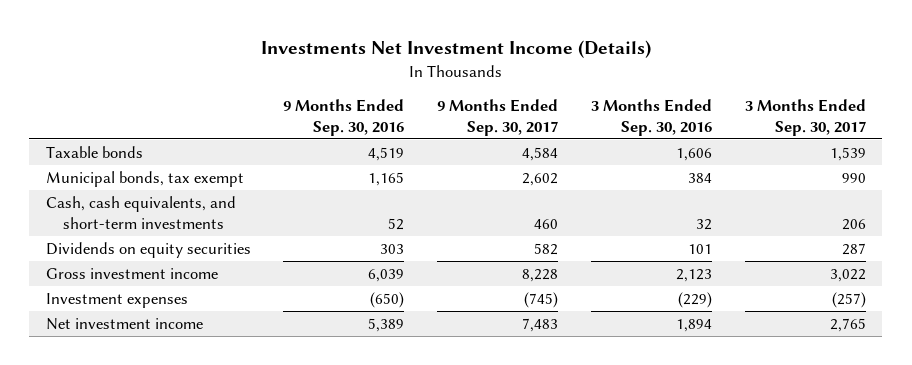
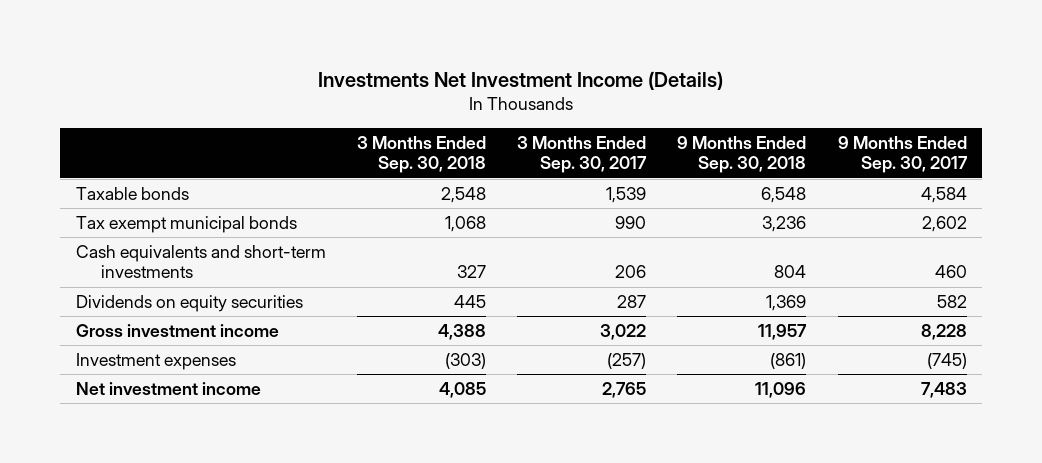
[283,98,405,136] 9 Months Ended Sep. 30, 2016 -> none
[591,98,713,136] 3 Months Ended Sep. 30, 2016 -> none
none -> [356,135,486,174] 3 Months Ended Sep. 30, 2018
none -> [677,135,807,174] 9 Months Ended Sep. 30, 2018
[45,171,244,188] Municipal bonds, tax exempt -> [75,215,297,233] Tax exempt municipal bonds
[45,196,236,229] Cash, cash equivalents, and short-term investments -> [75,244,326,279] Cash equivalents and short-term investments

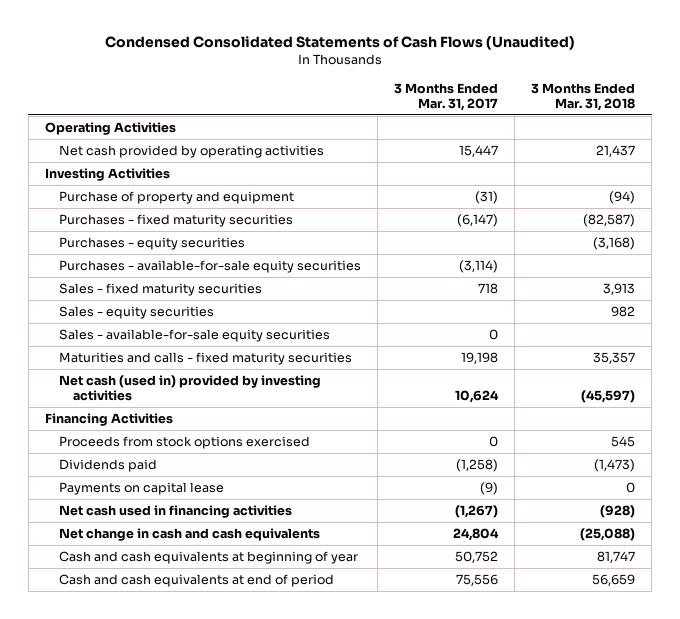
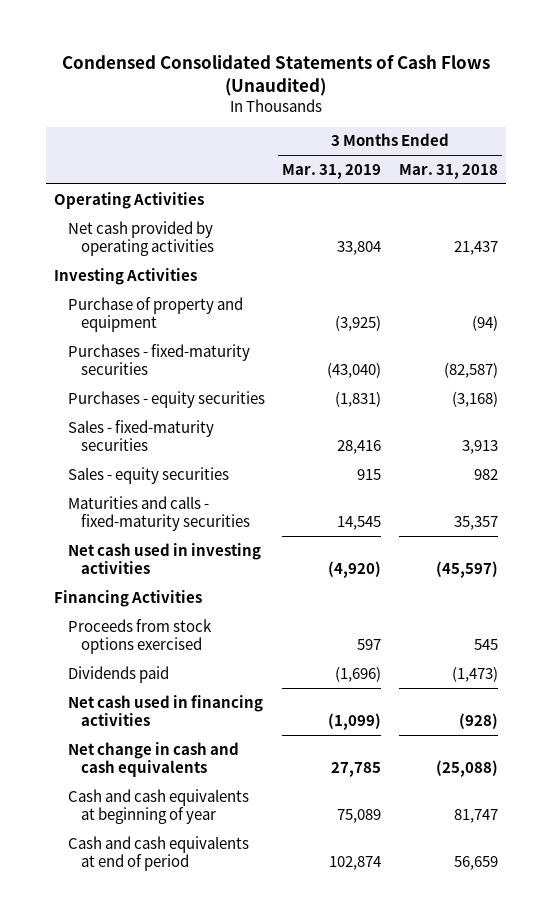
[393,82,498,111] 3 Months Ended Mar. 31, 2017 -> none
none -> [282,164,382,180] Mar. 31, 2019
[58,214,293,228] Purchases - fixed maturity securities -> [67,343,250,376] Purchases - fixed-maturity securities
[58,260,361,274] Purchases - available-for-sale equity securities -> none
[58,283,262,297] Sales - fixed maturity securities -> [67,419,214,452] Sales - fixed-maturity securities
[58,329,330,343] Sales - available-for-sale equity securities -> none
[58,352,352,366] Maturities and calls - fixed maturity securities -> [67,495,251,532] Maturities and calls - fixed-maturity securities
[58,375,321,402] Net cash (used in) provided by investing activities -> [67,542,261,575] Net cash used in investing activities
[58,482,224,496] Payments on capital lease -> none

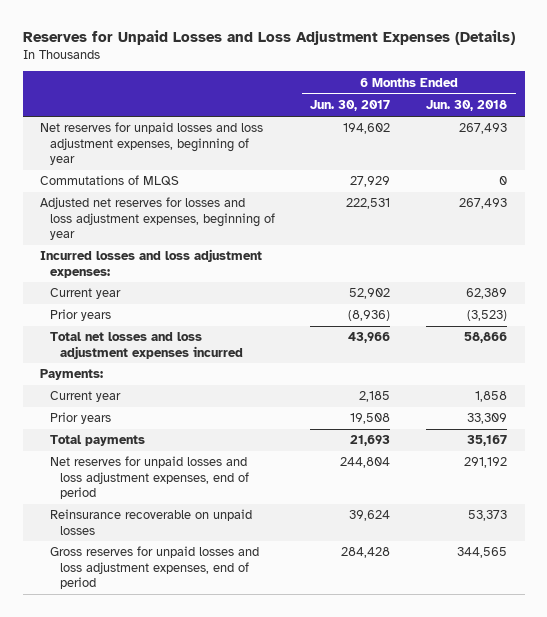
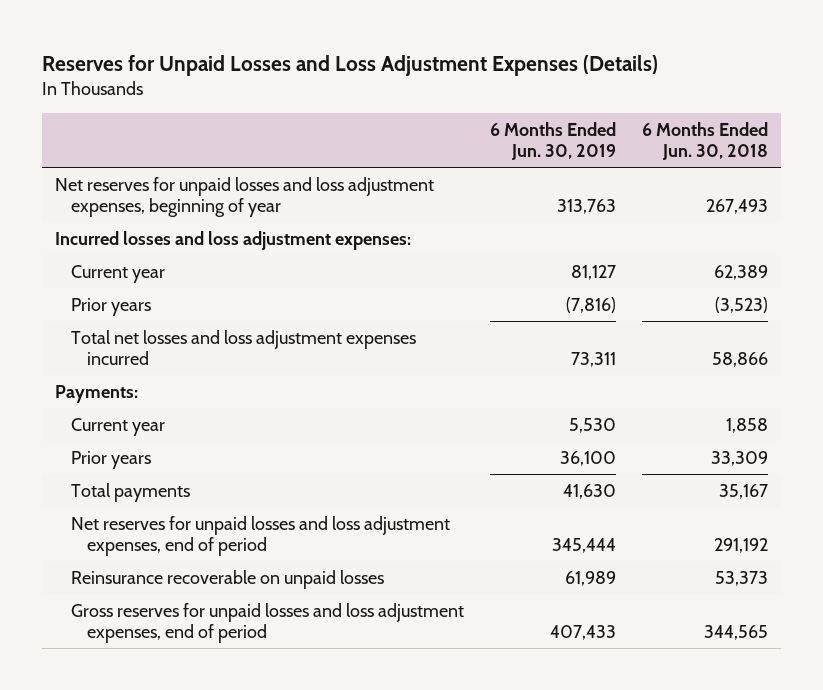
[310,100,391,112] Jun. 30, 2017 -> none
none -> [490,122,617,161] 6 Months Ended Jun. 30, 2019
[40,175,180,187] Commutations of MLQS -> none
[40,197,276,240] Adjusted net reserves for losses and loss adjustment expenses, beginning of year -> none

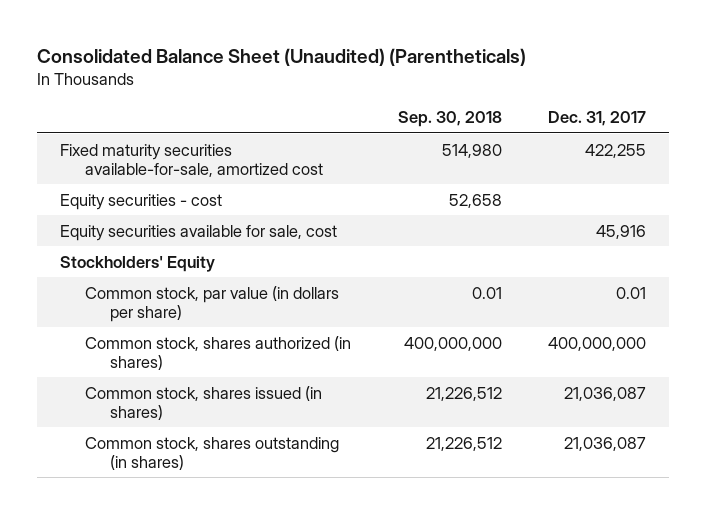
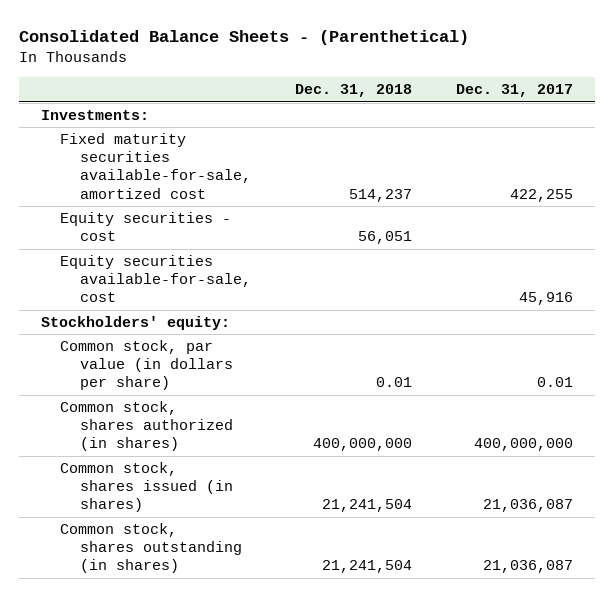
[36,47,526,66] Consolidated Balance Sheet (Unaudited) (Parentheticals) -> [19,30,470,46] Consolidated Balance Sheets - (Parenthetical)
[397,111,502,128] Sep. 30, 2018 -> none
none -> [294,84,412,98] Dec. 31, 2018
none -> [41,110,150,121] Investments:
[60,224,338,241] Equity securities available for sale, cost -> [60,255,251,303] Equity securities available-for-sale, cost
[60,255,216,272] Stockholders' Equity -> [41,316,231,331] Stockholders' equity:

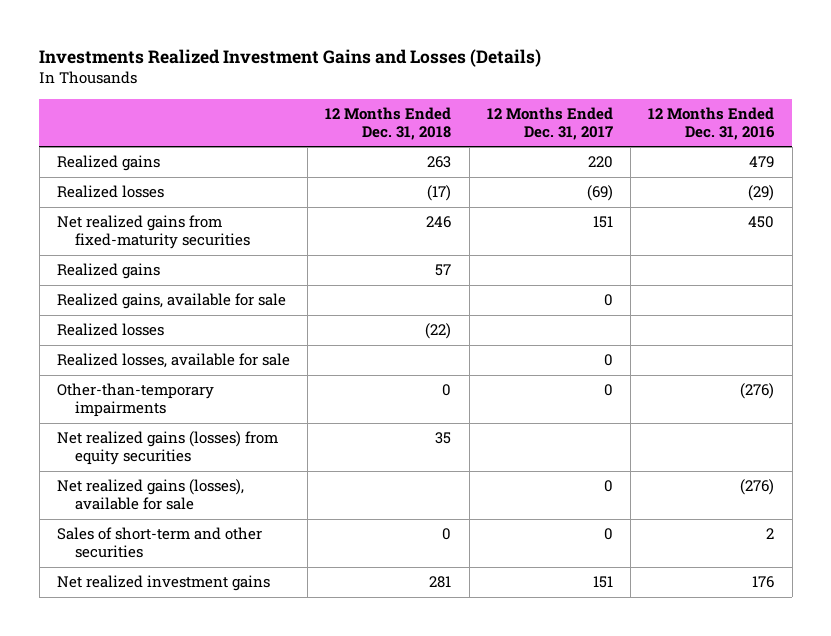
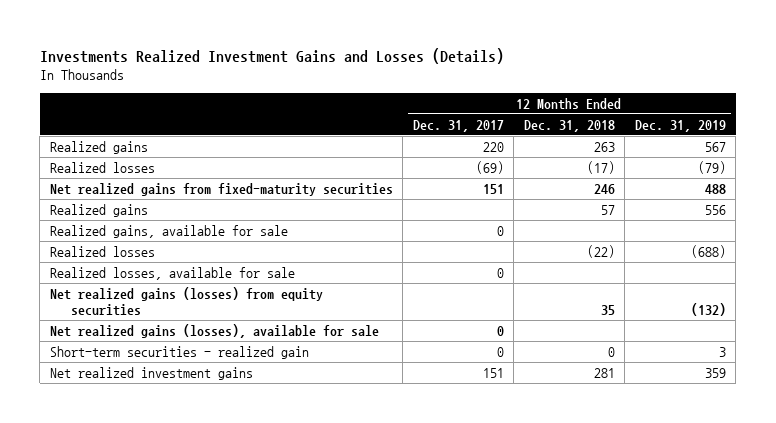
[648,107,776,140] 12 Months Ended Dec. 31, 2016 -> none
none -> [634,119,726,132] Dec. 31, 2019
[56,383,214,418] Other-than-temporary impairments -> none
[56,527,262,559] Sales of short-term and other securities -> [49,345,309,359] Short-term securities - realized gain

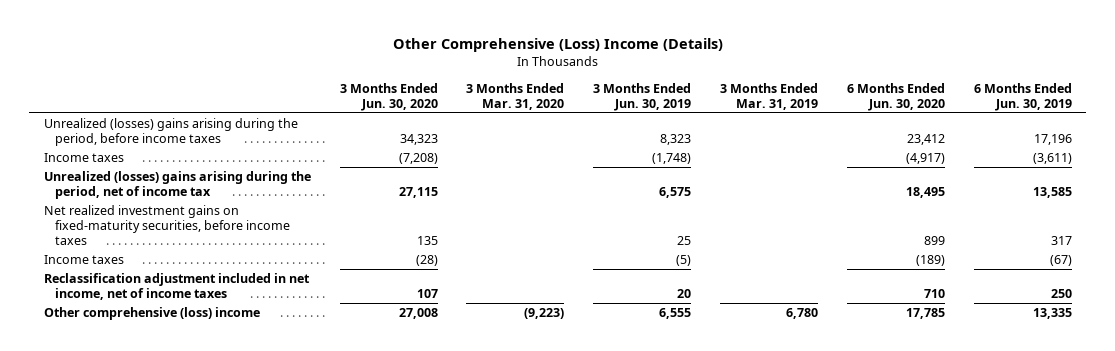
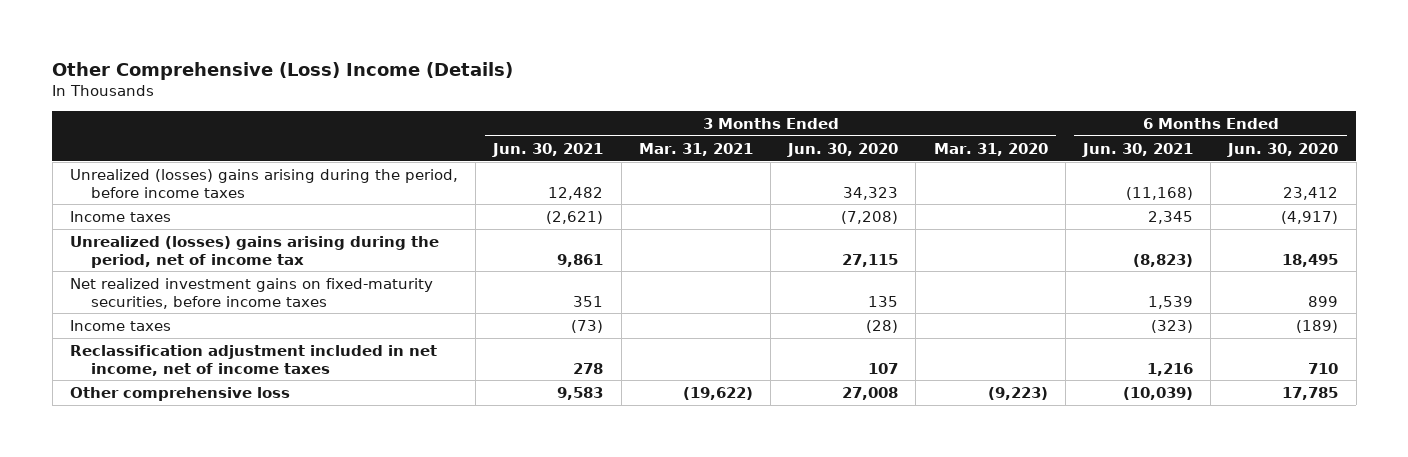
[593,82,692,112] 3 Months Ended Jun. 30, 2019 -> none
[720,82,819,111] 3 Months Ended Mar. 31, 2019 -> none
[973,82,1072,112] 6 Months Ended Jun. 30, 2019 -> none
none -> [492,142,604,157] Jun. 30, 2021
none -> [638,142,753,156] Mar. 31, 2021
none -> [1081,142,1193,157] Jun. 30, 2021
[43,306,260,320] Other comprehensive (loss) income -> [70,386,291,401] Other comprehensive loss

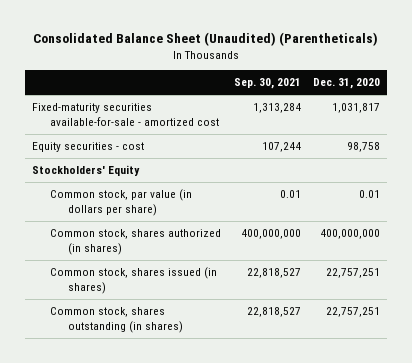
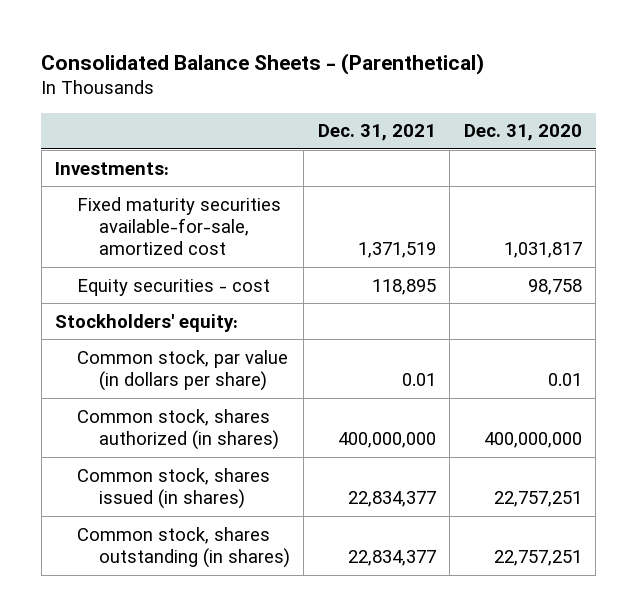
[32,32,378,47] Consolidated Balance Sheet (Unaudited) (Parentheticals) -> [41,52,485,75] Consolidated Balance Sheets - (Parenthetical)
[233,78,301,90] Sep. 30, 2021 -> none
none -> [317,124,436,142] Dec. 31, 2021
none -> [55,161,170,175] Investments:
[31,103,219,126] Fixed-maturity securities available-for-sale - amortized cost -> [76,196,281,256] Fixed maturity securities available-for-sale, amortized cost
[31,165,140,177] Stockholders' Equity -> [55,313,239,332] Stockholders' equity:

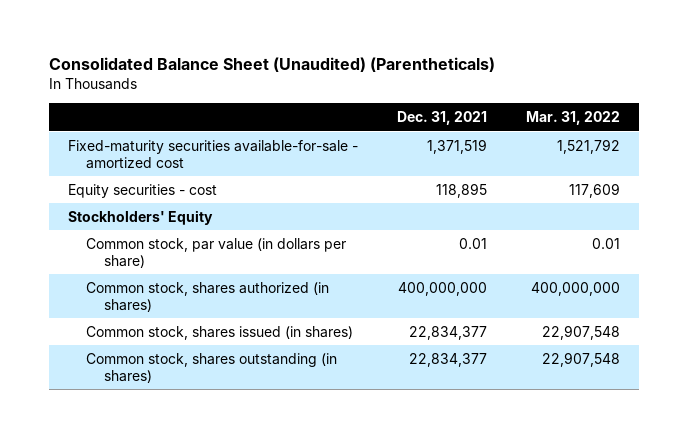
[41,52,485,75] Consolidated Balance Sheets - (Parenthetical) -> [48,57,495,73] Consolidated Balance Sheet (Unaudited) (Parentheticals)
[463,124,582,142] Dec. 31, 2020 -> none
none -> [525,110,620,125] Mar. 31, 2022
[55,161,170,175] Investments: -> none
[76,196,281,256] Fixed maturity securities available-for-sale, amortized cost -> [68,139,359,169] Fixed-maturity securities available-for-sale - amortized cost
[55,313,239,332] Stockholders' equity: -> [68,209,214,225] Stockholders' Equity

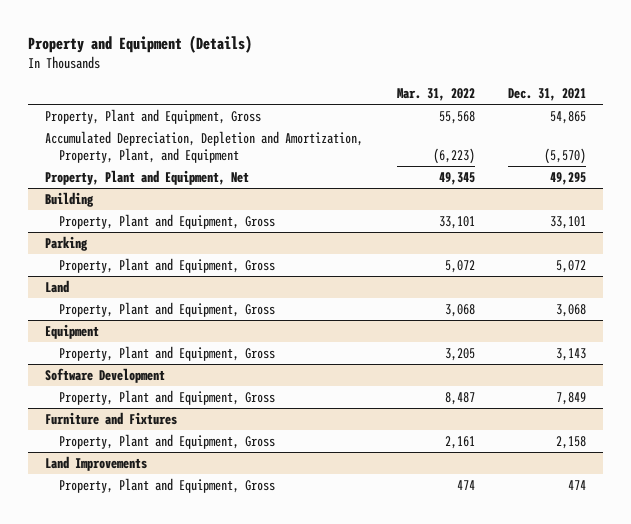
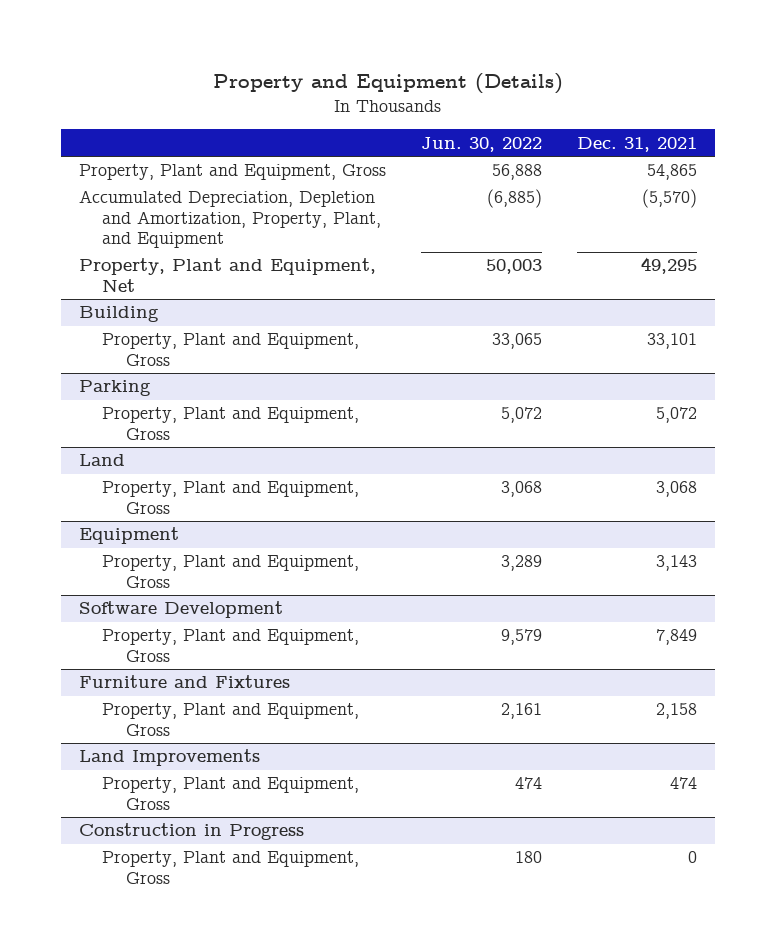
[396,88,475,102] Mar. 31, 2022 -> none
none -> [420,136,542,152] Jun. 30, 2022
none -> [78,823,304,841] Construction in Progress
none -> [102,851,360,884] Property, Plant and Equipment, Gross

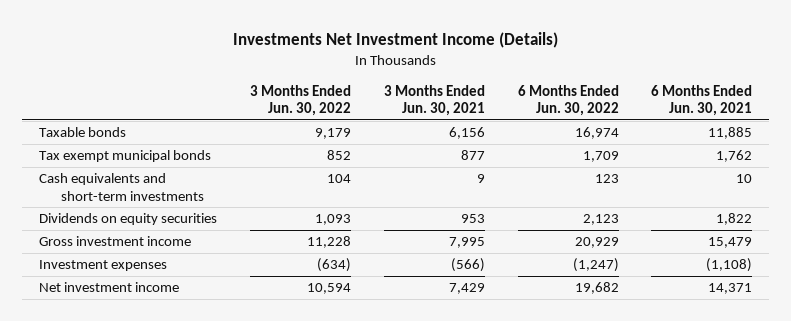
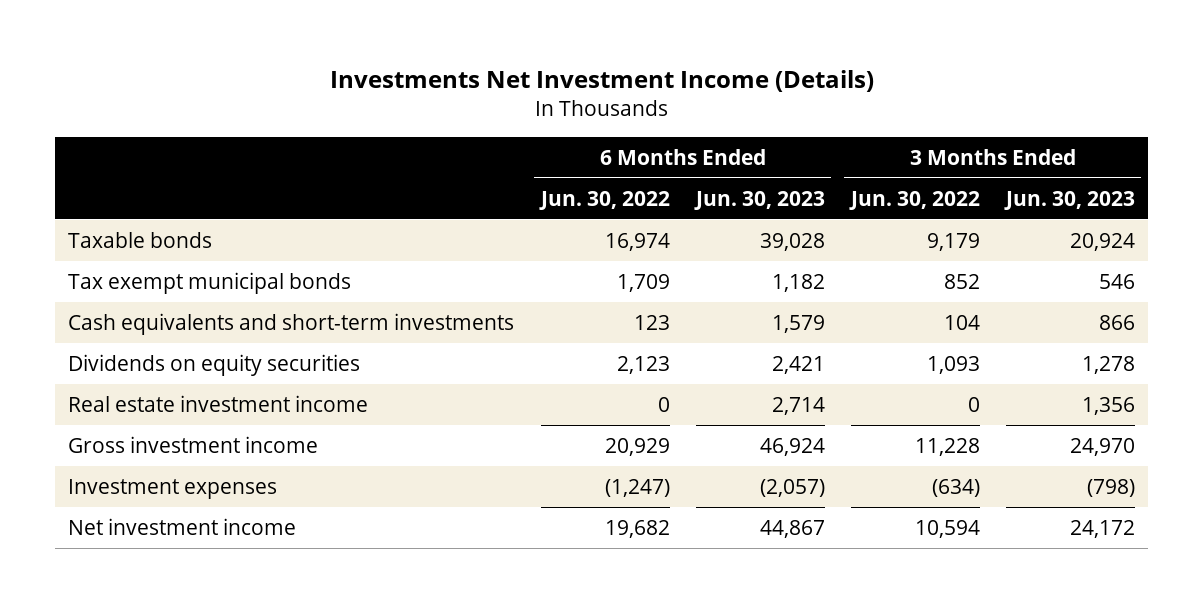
[383,84,485,116] 3 Months Ended Jun. 30, 2021 -> none
[651,84,753,116] 6 Months Ended Jun. 30, 2021 -> none
none -> [693,190,825,210] Jun. 30, 2023
none -> [1003,190,1135,210] Jun. 30, 2023
none -> [68,394,369,412] Real estate investment income

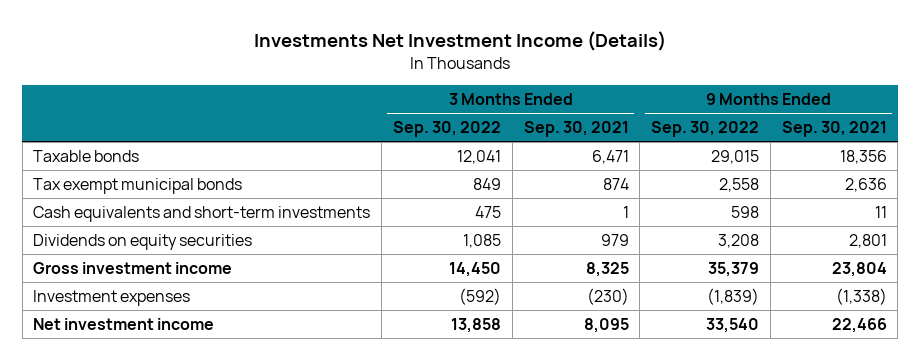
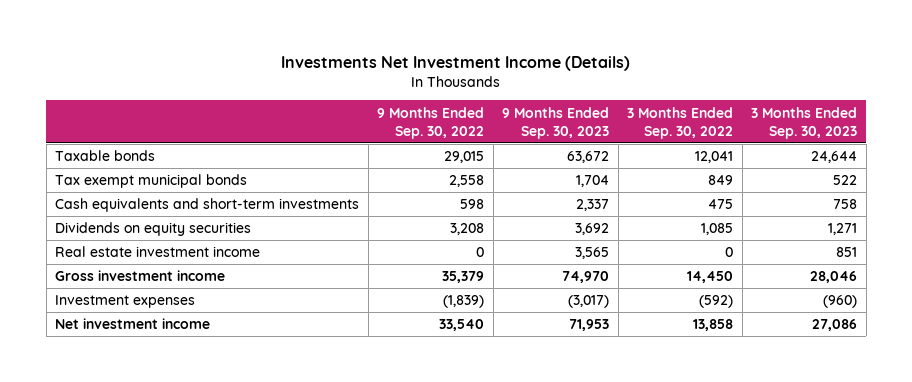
[523,121,629,138] Sep. 30, 2021 -> none
[781,121,887,138] Sep. 30, 2021 -> none
none -> [502,106,610,139] 9 Months Ended Sep. 30, 2023
none -> [751,106,858,139] 3 Months Ended Sep. 30, 2023
none -> [55,246,261,258] Real estate investment income

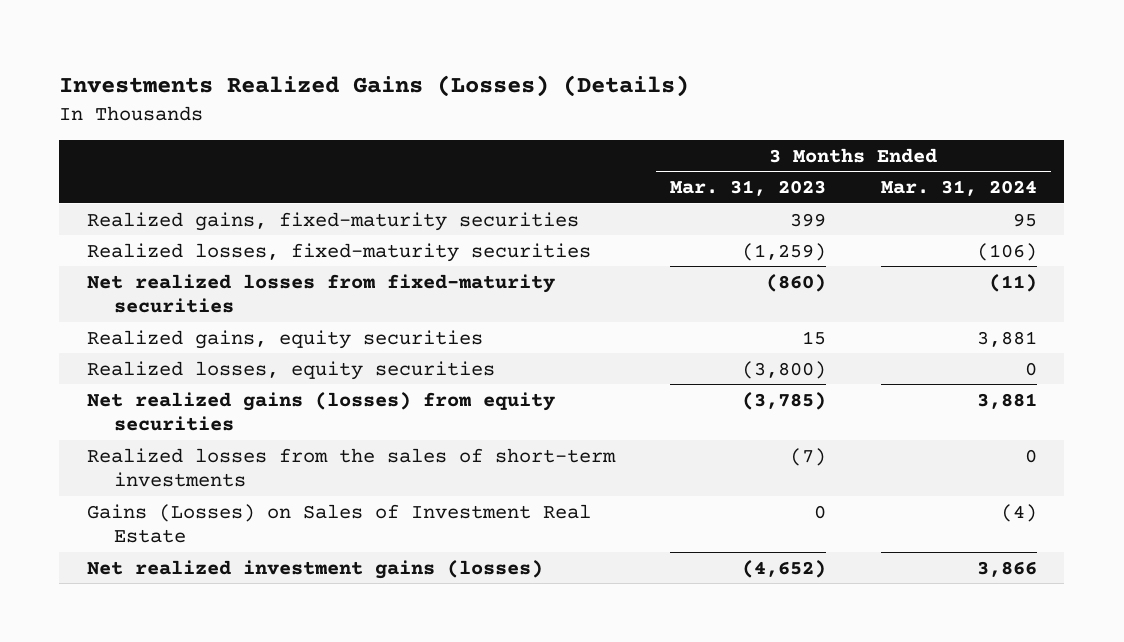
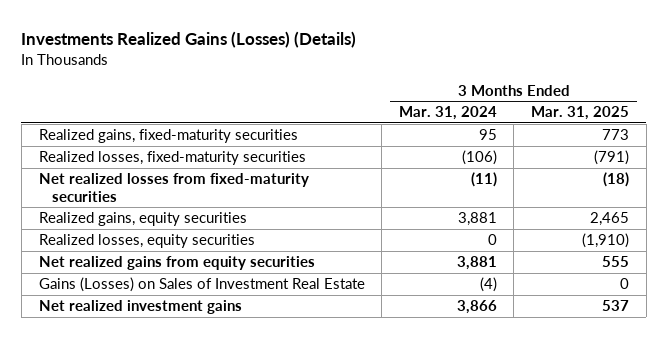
[669,180,826,197] Mar. 31, 2023 -> none
none -> [530,106,629,121] Mar. 31, 2025
[86,447,616,488] Realized losses from the sales of short-term investments -> none
[86,391,555,432] Net realized gains (losses) from equity securities -> [38,256,315,271] Net realized gains from equity securities
[86,559,543,579] Net realized investment gains (losses) -> [38,300,242,315] Net realized investment gains

